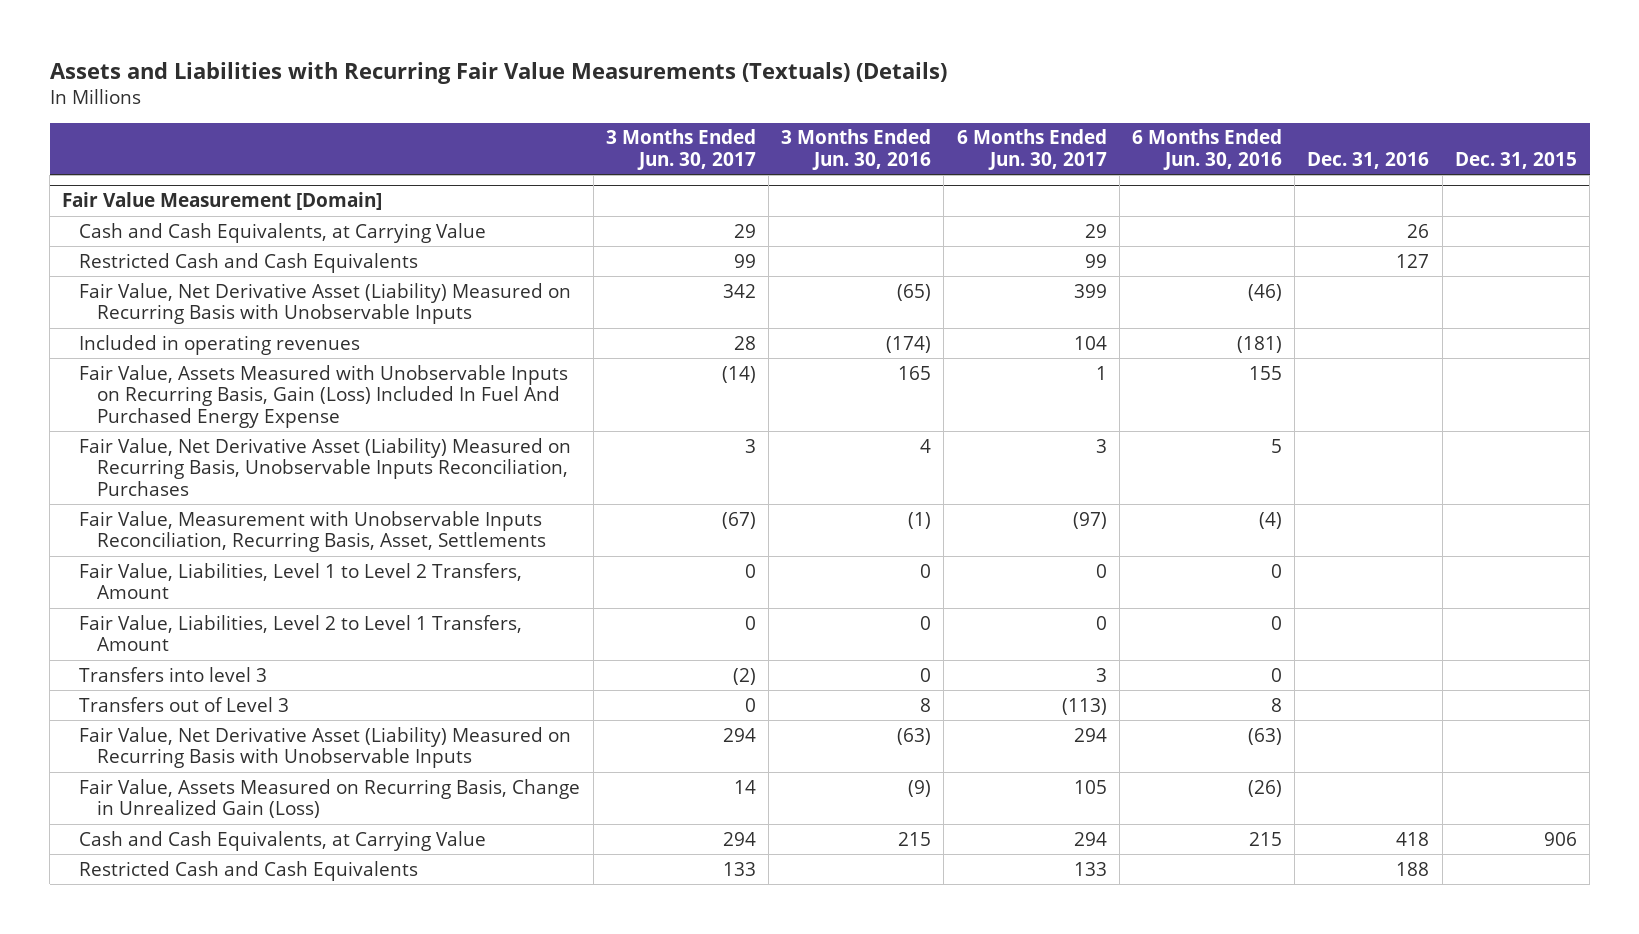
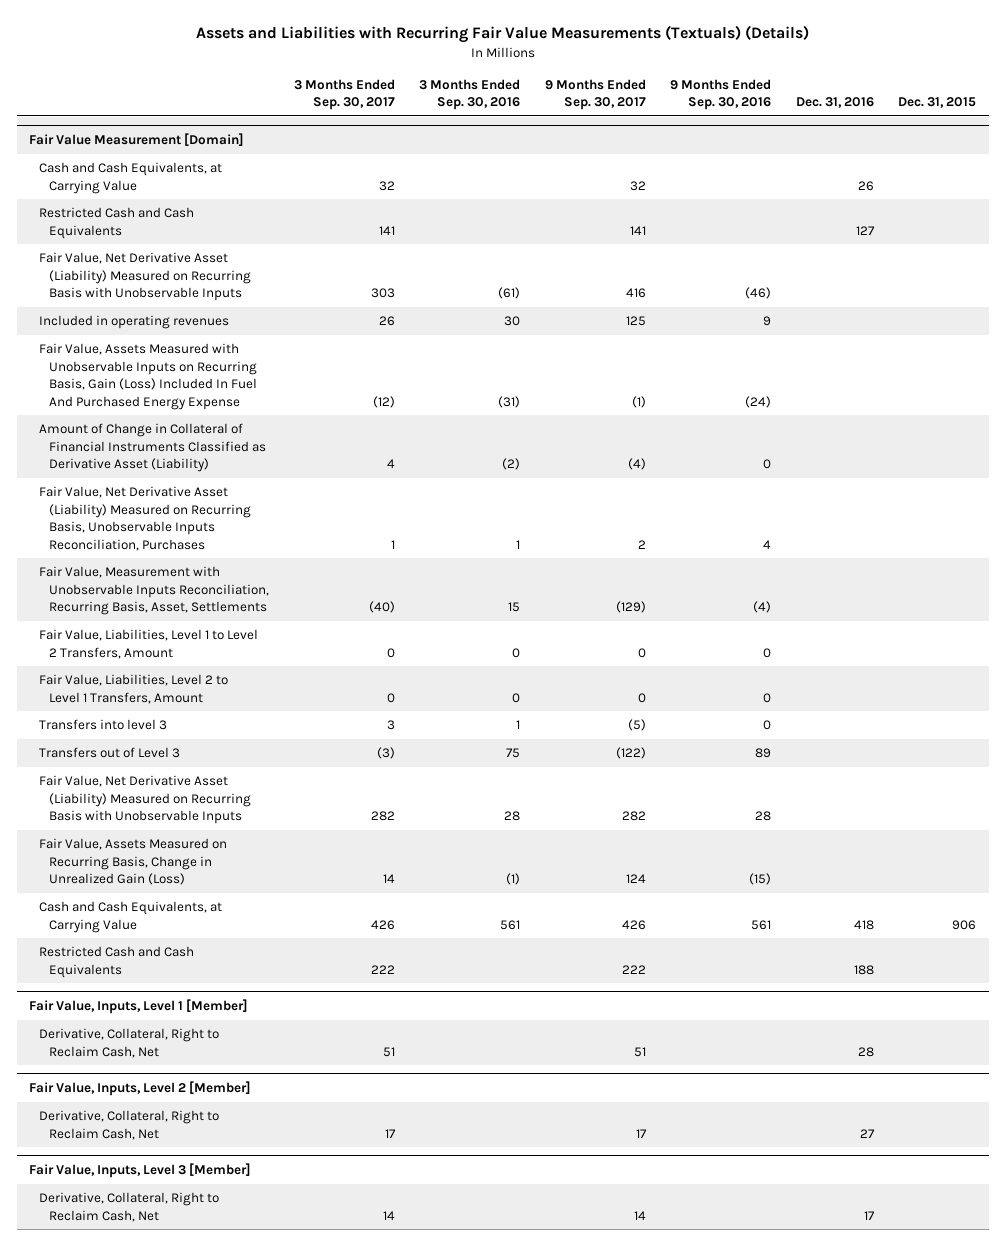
[605,129,756,171] 3 Months Ended Jun. 30, 2017 -> none
[781,129,932,171] 3 Months Ended Jun. 30, 2016 -> none
[956,129,1107,171] 6 Months Ended Jun. 30, 2017 -> none
[1132,129,1283,171] 6 Months Ended Jun. 30, 2016 -> none
none -> [293,78,395,111] 3 Months Ended Sep. 30, 2017
none -> [419,78,521,111] 3 Months Ended Sep. 30, 2016
none -> [544,78,646,111] 9 Months Ended Sep. 30, 2017
none -> [670,78,772,111] 9 Months Ended Sep. 30, 2016
none -> [39,423,266,473] Amount of Change in Collateral of Financial Instruments Classified as Derivative Asset (Liability)
none -> [29,999,249,1015] Fair Value, Inputs, Level 1 [Member]
none -> [39,1028,220,1058] Derivative, Collateral, Right to Reclaim Cash, Net
none -> [29,1081,252,1097] Fair Value, Inputs, Level 2 [Member]
none -> [39,1110,220,1140] Derivative, Collateral, Right to Reclaim Cash, Net
none -> [29,1163,252,1179] Fair Value, Inputs, Level 3 [Member]
none -> [39,1192,220,1222] Derivative, Collateral, Right to Reclaim Cash, Net

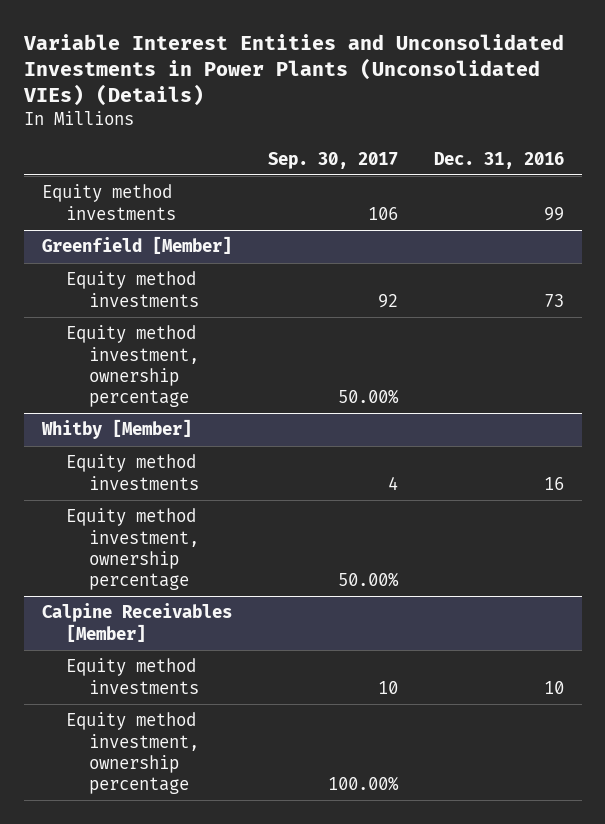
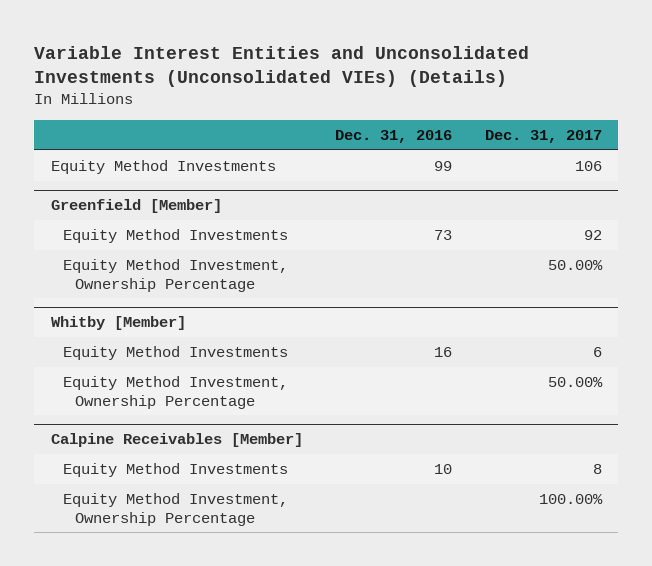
[22,33,564,107] Variable Interest Entities and Unconsolidated Investments in Power Plants (Unconsolidated VIEs) (Details) -> [34,45,530,87] Variable Interest Entities and Unconsolidated Investments (Unconsolidated VIEs) (Details)
[267,151,398,169] Sep. 30, 2017 -> none
none -> [484,129,602,143] Dec. 31, 2017
[41,184,176,220] Equity method investments -> [50,160,276,175] Equity Method Investments
[65,271,200,307] Equity method investments -> [62,229,288,244] Equity Method Investments
[65,325,200,408] Equity method investment, ownership percentage -> [62,259,288,292] Equity Method Investment, Ownership Percentage
[65,454,200,490] Equity method investments -> [62,346,288,361] Equity Method Investments
[65,508,200,591] Equity method investment, ownership percentage -> [62,376,288,409] Equity Method Investment, Ownership Percentage
[65,658,200,694] Equity method investments -> [62,463,288,478] Equity Method Investments
[65,712,200,795] Equity method investment, ownership percentage -> [62,493,288,526] Equity Method Investment, Ownership Percentage

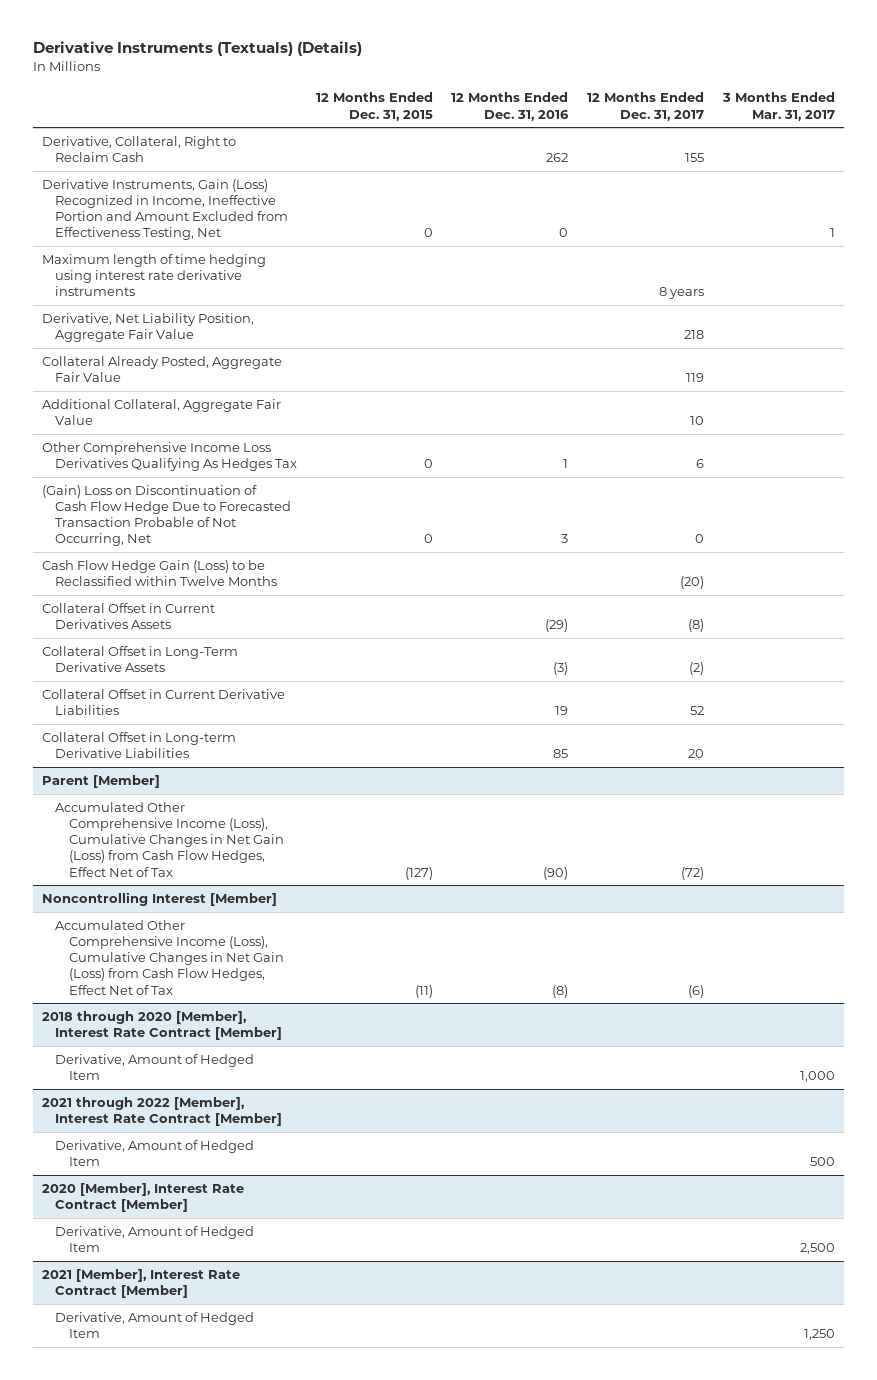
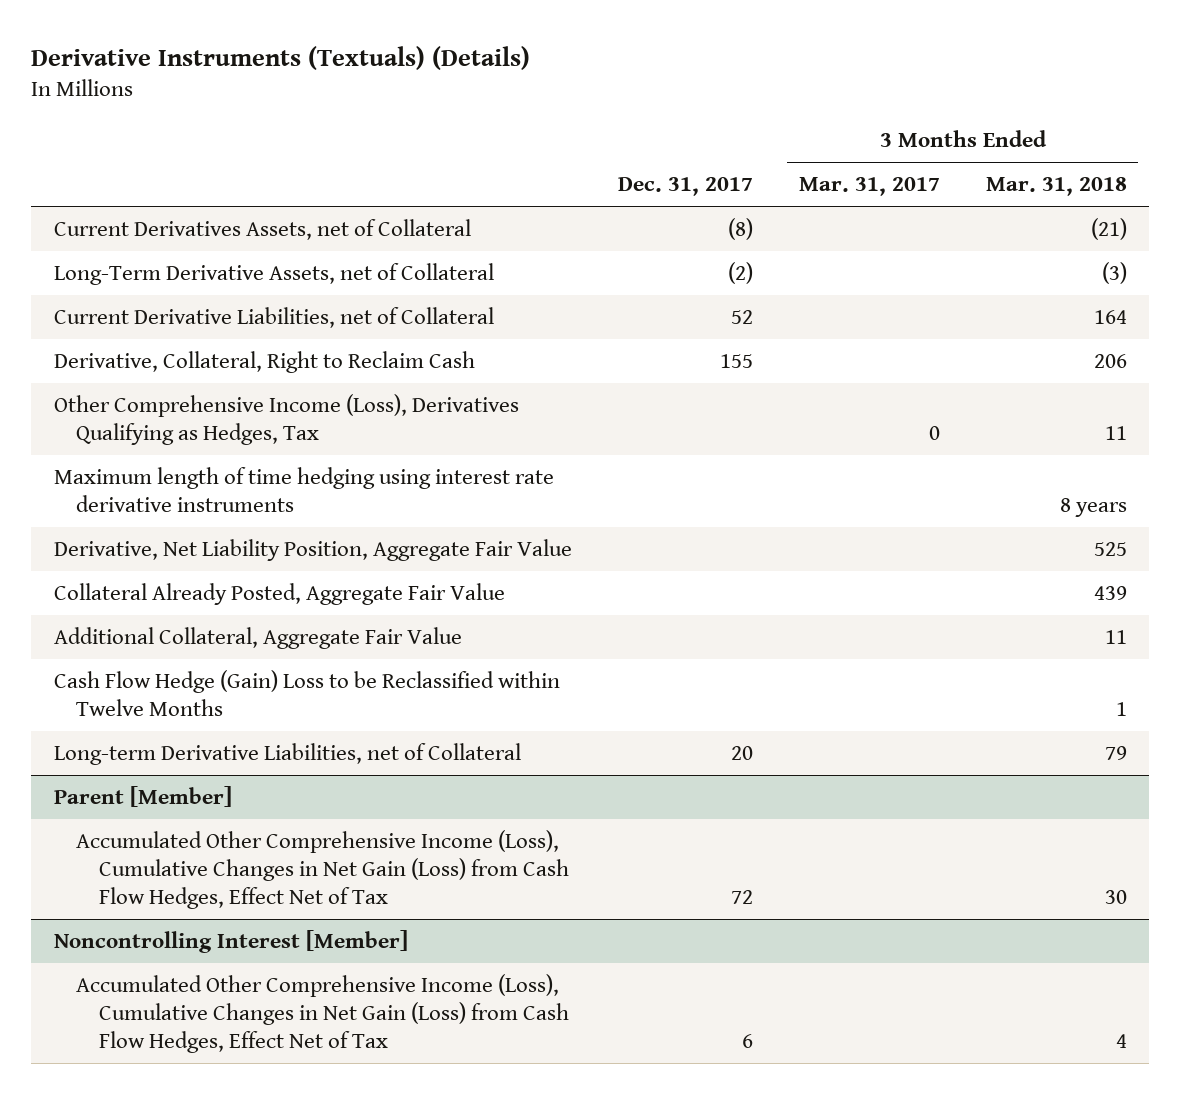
[315,92,433,121] 12 Months Ended Dec. 31, 2015 -> none
[451,92,570,121] 12 Months Ended Dec. 31, 2016 -> none
[586,92,704,121] 12 Months Ended Dec. 31, 2017 -> none
none -> [617,177,753,197] Dec. 31, 2017
none -> [985,177,1127,197] Mar. 31, 2018
none -> [53,218,471,240] Current Derivatives Assets, net of Collateral
none -> [53,262,494,285] Long-Term Derivative Assets, net of Collateral
none -> [53,306,494,328] Current Derivative Liabilities, net of Collateral
[42,178,289,241] Derivative Instruments, Gain (Loss) Recognized in Income, Ineffective Portion and Amount Excluded from Effectiveness Testing, Net -> none
none -> [53,393,519,445] Other Comprehensive Income (Loss), Derivatives Qualifying as Hedges, Tax
[42,441,298,472] Other Comprehensive Income Loss Derivatives Qualifying As Hedges Tax -> none
[42,484,292,547] (Gain) Loss on Discontinuation of Cash Flow Hedge Due to Forecasted Transaction Probable of Not Occurring, Net -> none
[42,602,216,630] Collateral Offset in Current Derivatives Assets -> none
[42,645,239,673] Collateral Offset in Long-Term Derivative Assets -> none
[42,688,286,716] Collateral Offset in Current Derivative Liabilities -> none
[42,559,278,587] Cash Flow Hedge Gain (Loss) to be Reclassified within Twelve Months -> [53,669,560,716] Cash Flow Hedge (Gain) Loss to be Reclassified within Twelve Months
[42,731,237,759] Collateral Offset in Long-term Derivative Liabilities -> [53,742,521,765] Long-term Derivative Liabilities, net of Collateral
[42,1010,283,1041] 2018 through 2020 [Member], Interest Rate Contract [Member] -> none
[55,1053,255,1081] Derivative, Amount of Hedged Item -> none
[42,1096,283,1127] 2021 through 2022 [Member], Interest Rate Contract [Member] -> none
[55,1139,255,1167] Derivative, Amount of Hedged Item -> none
[42,1182,245,1213] 2020 [Member], Interest Rate Contract [Member] -> none
[55,1225,255,1253] Derivative, Amount of Hedged Item -> none
[42,1268,241,1299] 2021 [Member], Interest Rate Contract [Member] -> none
[55,1311,255,1339] Derivative, Amount of Hedged Item -> none

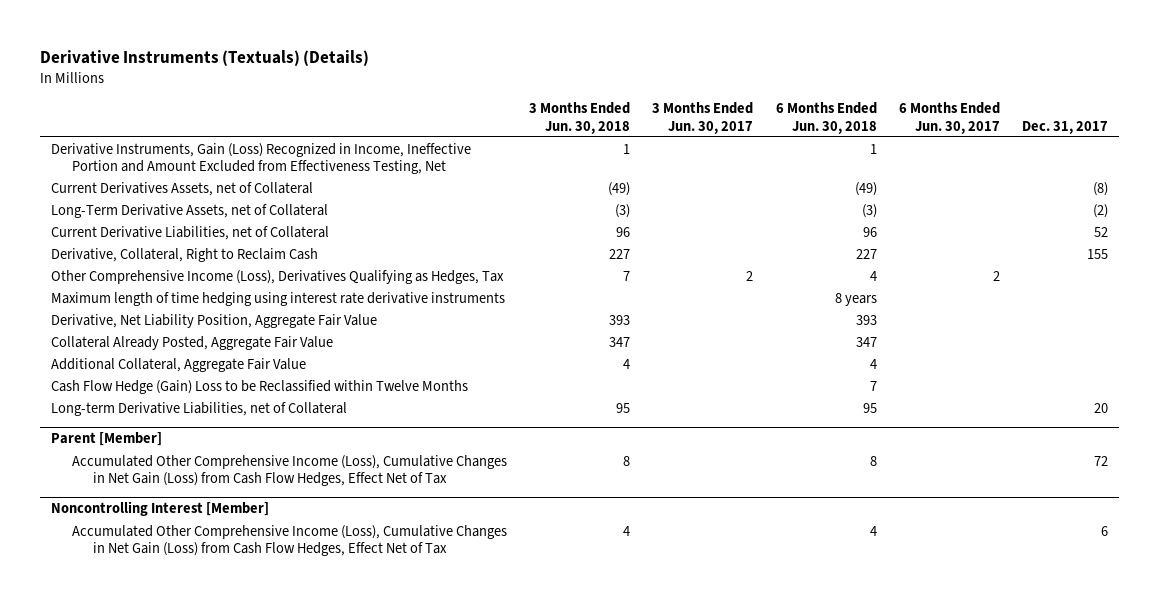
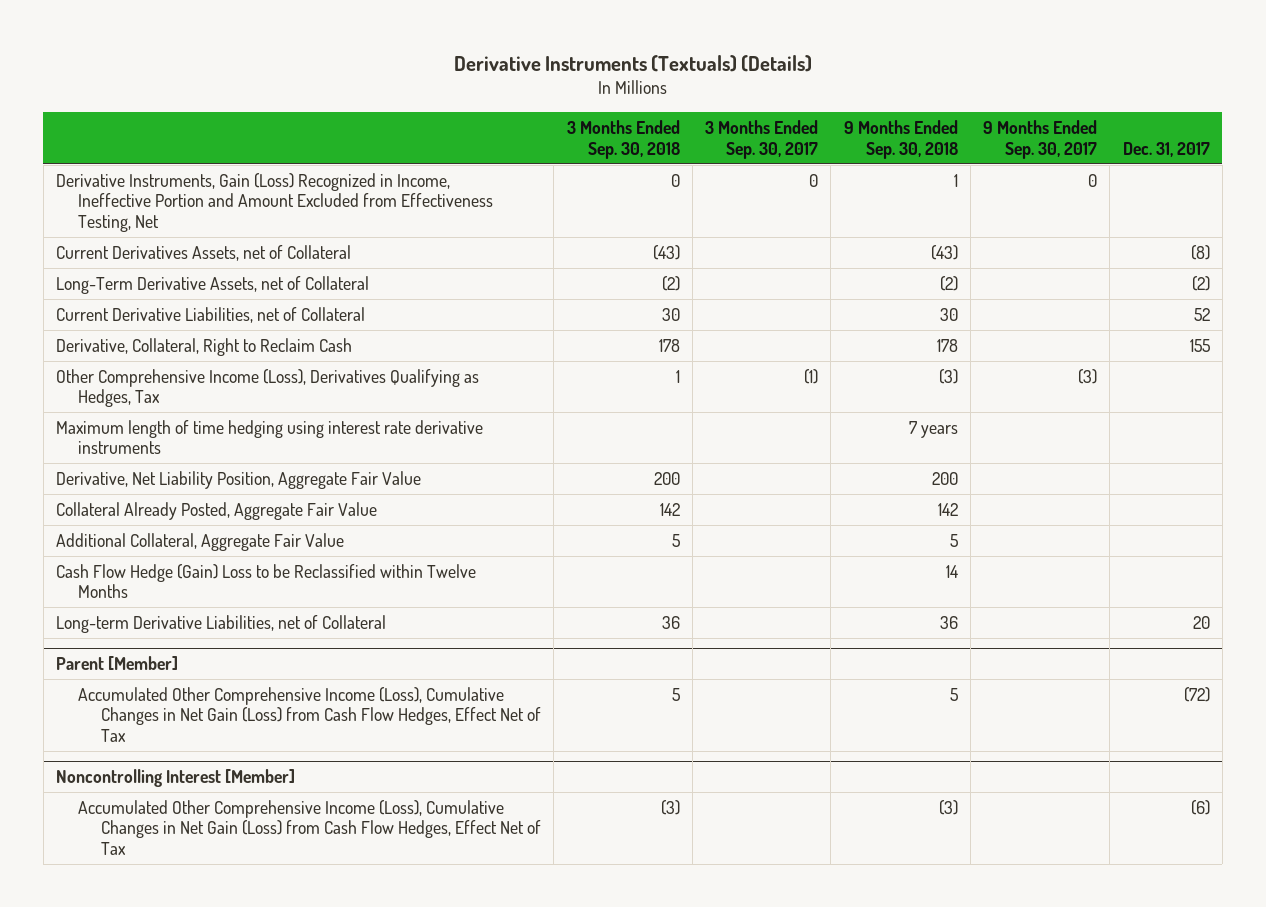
[529,102,631,134] 3 Months Ended Jun. 30, 2018 -> none
[652,102,754,134] 3 Months Ended Jun. 30, 2017 -> none
[775,102,877,134] 6 Months Ended Jun. 30, 2018 -> none
[898,102,1000,134] 6 Months Ended Jun. 30, 2017 -> none
none -> [566,120,680,159] 3 Months Ended Sep. 30, 2018
none -> [705,120,819,159] 3 Months Ended Sep. 30, 2017
none -> [843,120,958,159] 9 Months Ended Sep. 30, 2018
none -> [983,120,1098,159] 9 Months Ended Sep. 30, 2017
[1093,455,1108,466] 72 -> [1183,686,1210,702] (72)
[1100,525,1108,536] 6 -> [1190,799,1210,815] (6)

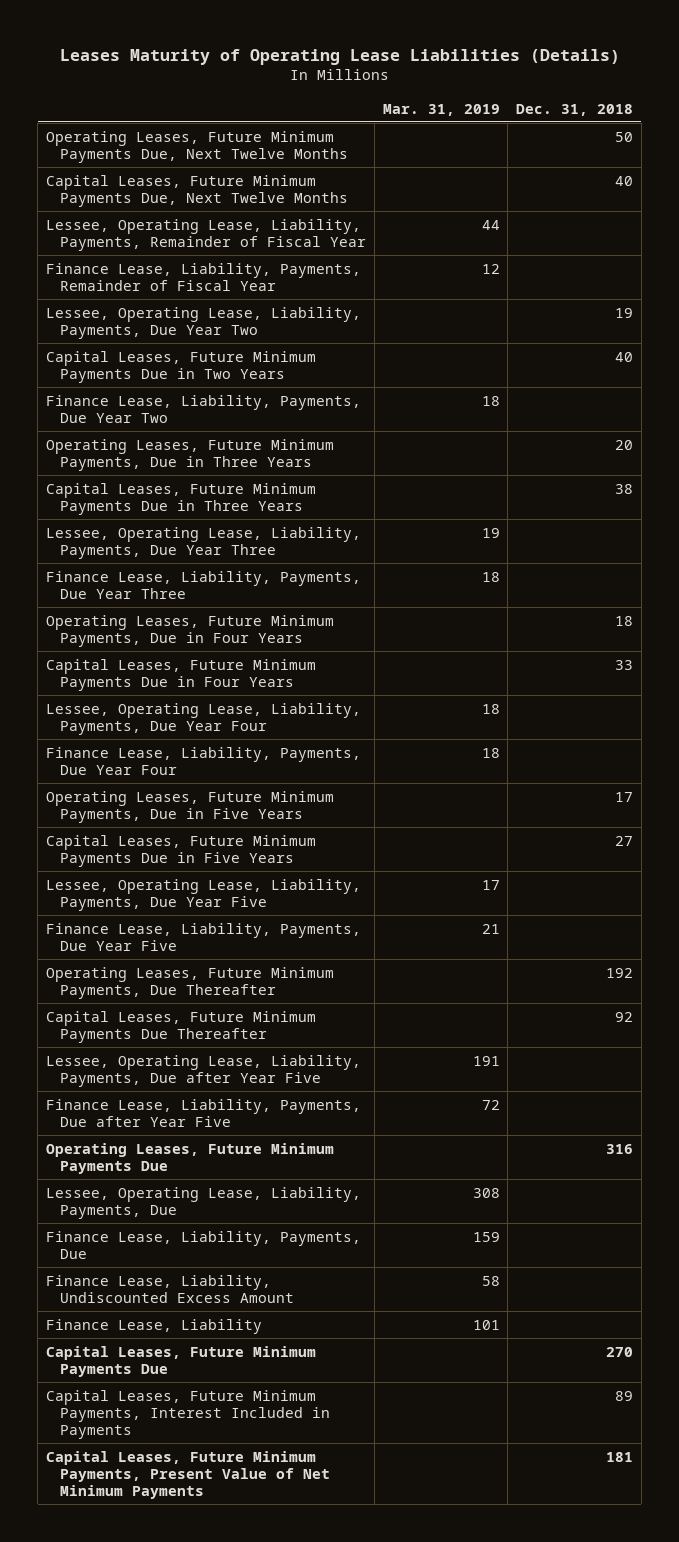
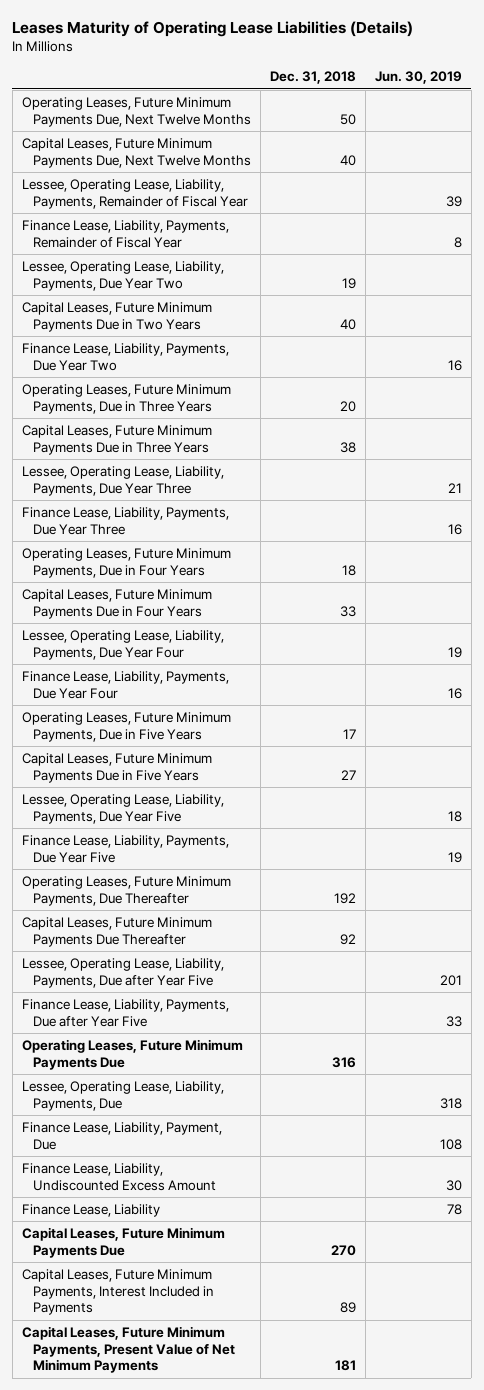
[382,103,500,116] Mar. 31, 2019 -> none
none -> [374,71,462,85] Jun. 30, 2019
[46,1230,362,1259] Finance Lease, Liability, Payments, Due -> [21,1121,222,1150] Finance Lease, Liability, Payment, Due

